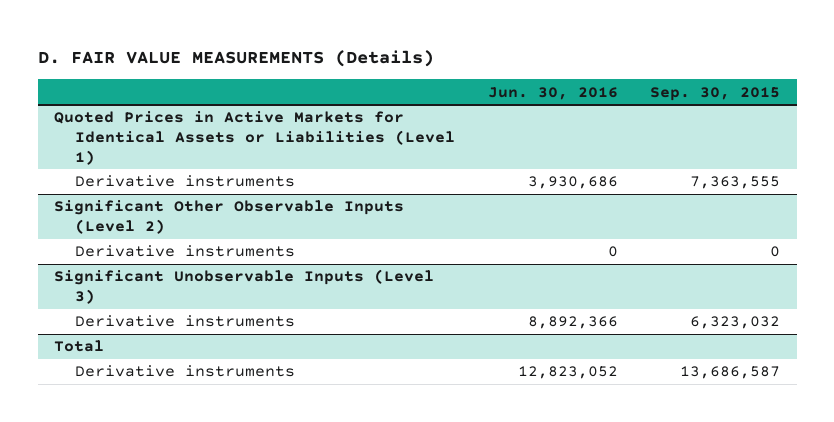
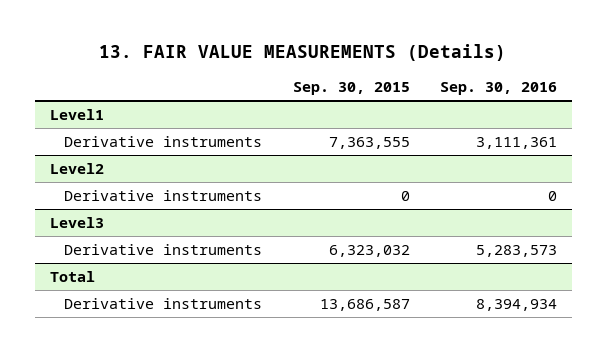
[37,50,434,68] D. FAIR VALUE MEASUREMENTS (Details) -> [99,44,507,62] 13. FAIR VALUE MEASUREMENTS (Details)
[487,86,618,100] Jun. 30, 2016 -> none
none -> [439,82,557,96] Sep. 30, 2016
[53,111,455,165] Quoted Prices in Active Markets for Identical Assets or Liabilities (Level 1) -> [50,108,105,120] Level1
[53,200,404,235] Significant Other Observable Inputs (Level 2) -> [50,162,105,174] Level2
[53,269,434,305] Significant Unobservable Inputs (Level 3) -> [50,216,105,228] Level3

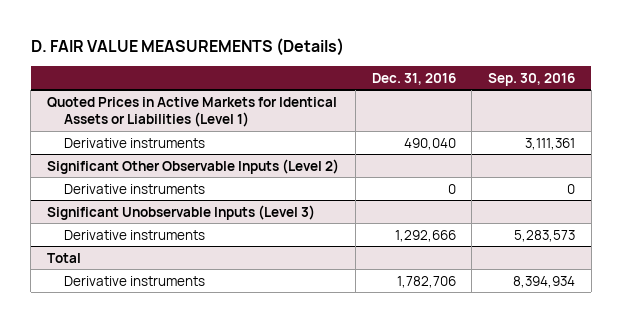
[99,44,507,62] 13. FAIR VALUE MEASUREMENTS (Details) -> [30,38,344,57] D. FAIR VALUE MEASUREMENTS (Details)
[292,82,410,96] Sep. 30, 2015 -> none
none -> [371,72,456,85] Dec. 31, 2016
[50,108,105,120] Level1 -> [47,96,338,128] Quoted Prices in Active Markets for Identical Assets or Liabilities (Level 1)
[50,162,105,174] Level2 -> [47,158,340,174] Significant Other Observable Inputs (Level 2)
[50,216,105,228] Level3 -> [47,204,316,220] Significant Unobservable Inputs (Level 3)

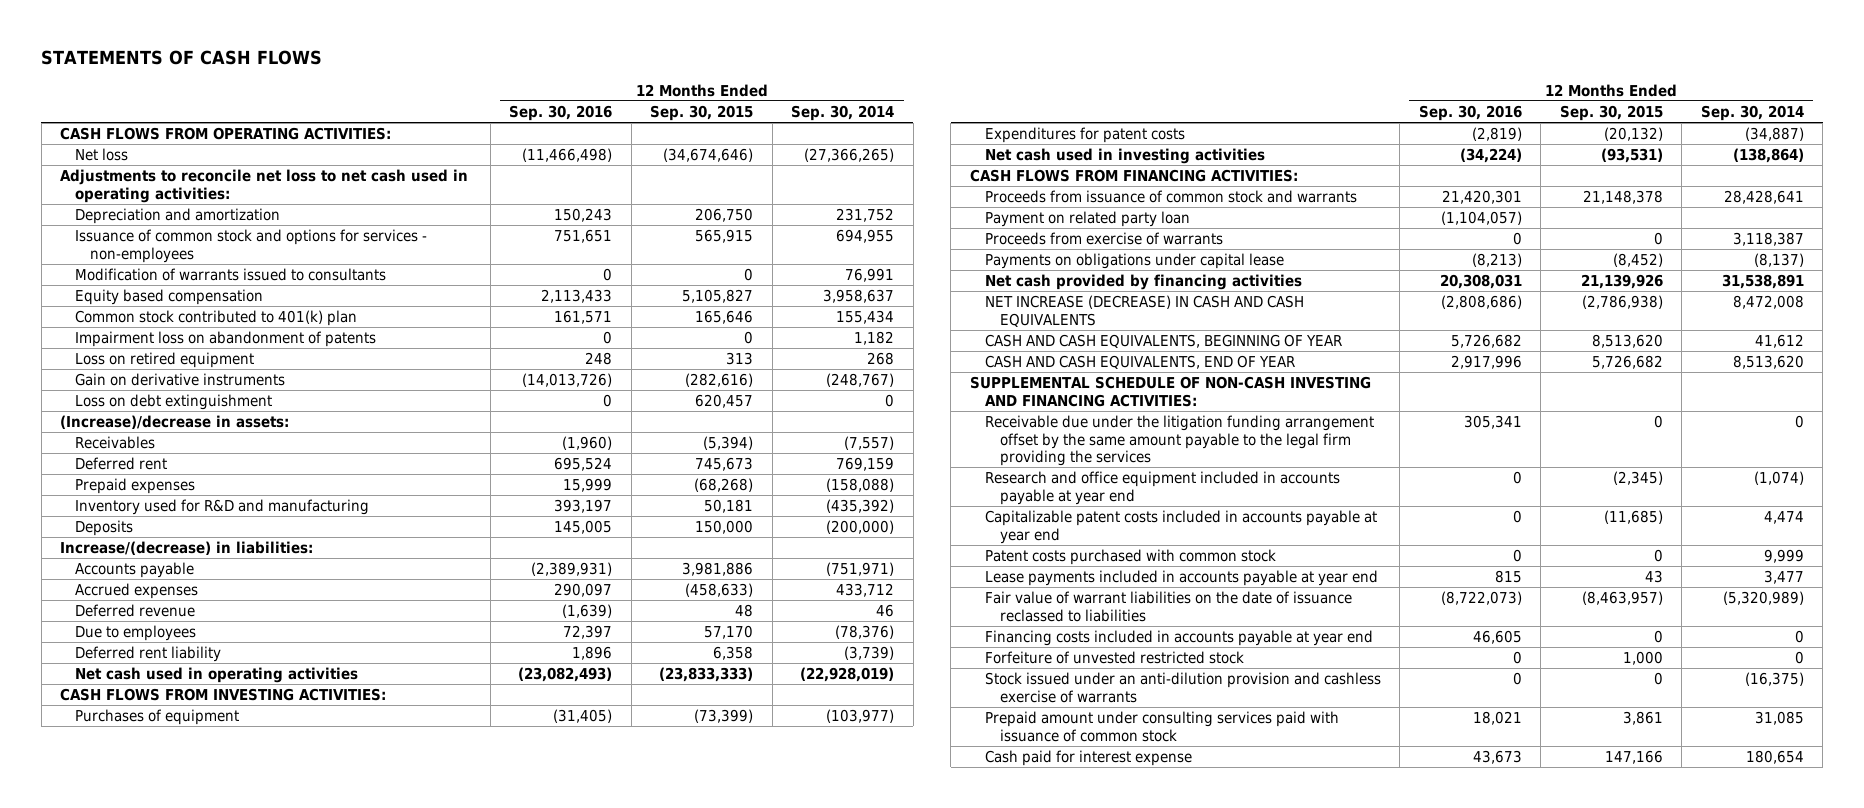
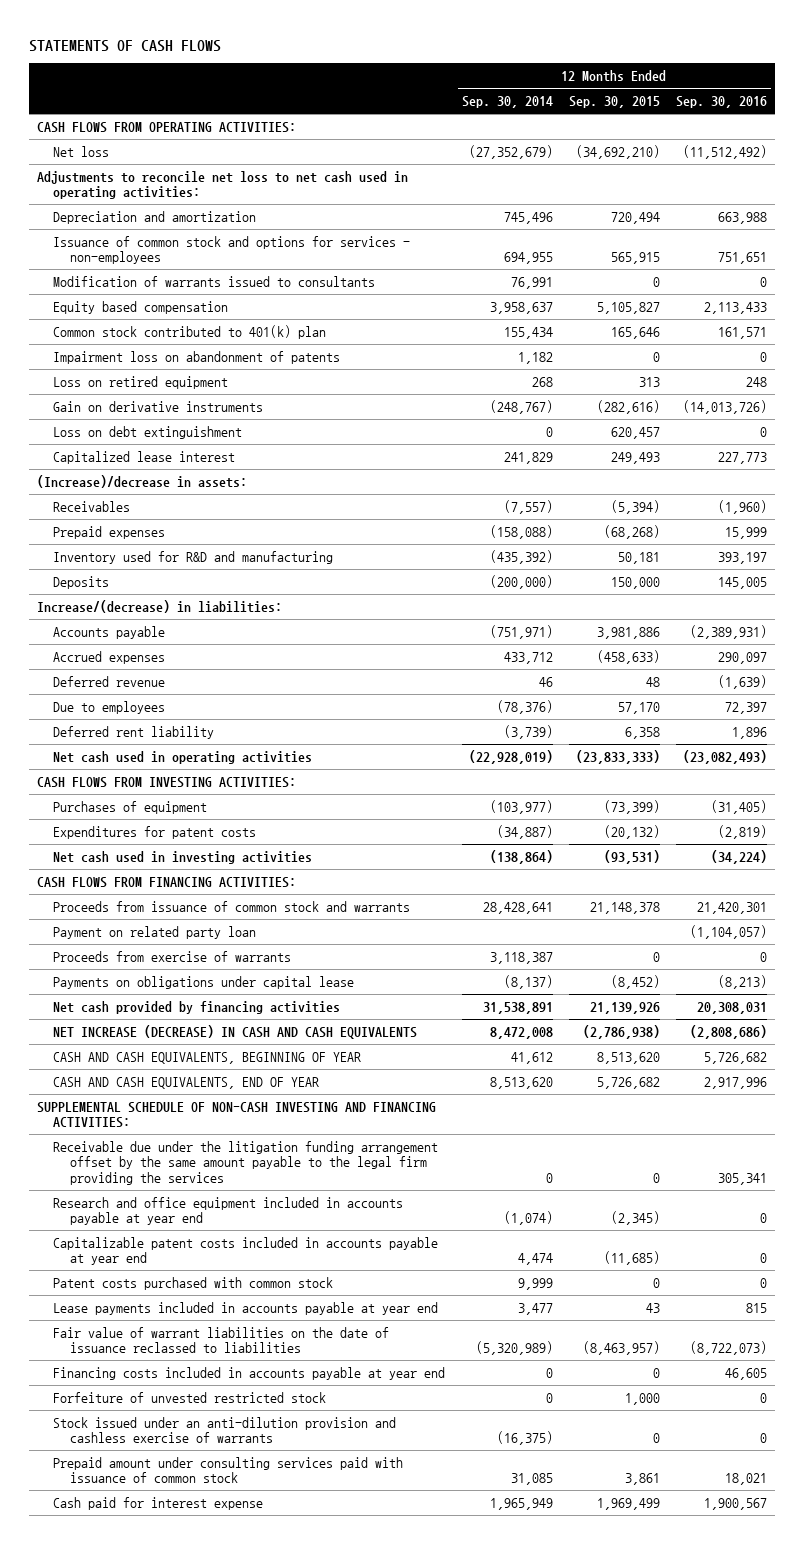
[522,148,613,163] (11,466,498) -> [683,144,768,159] (11,512,492)
[663,148,754,163] (34,674,646) -> [575,144,660,159] (34,692,210)
[804,148,895,163] (27,366,265) -> [468,144,553,159] (27,352,679)
[554,208,613,223] 150,243 -> [718,211,768,224] 663,988
[695,208,754,223] 206,750 -> [610,211,660,224] 720,494
[836,208,895,223] 231,752 -> [503,211,553,224] 745,496
none -> [53,450,236,464] Capitalized lease interest
[75,457,168,471] Deferred rent -> none
[1472,750,1522,765] 43,673 -> [704,1497,768,1510] 1,900,567
[1604,750,1663,765] 147,166 -> [596,1497,660,1510] 1,969,499
[1745,750,1804,765] 180,654 -> [489,1497,553,1510] 1,965,949

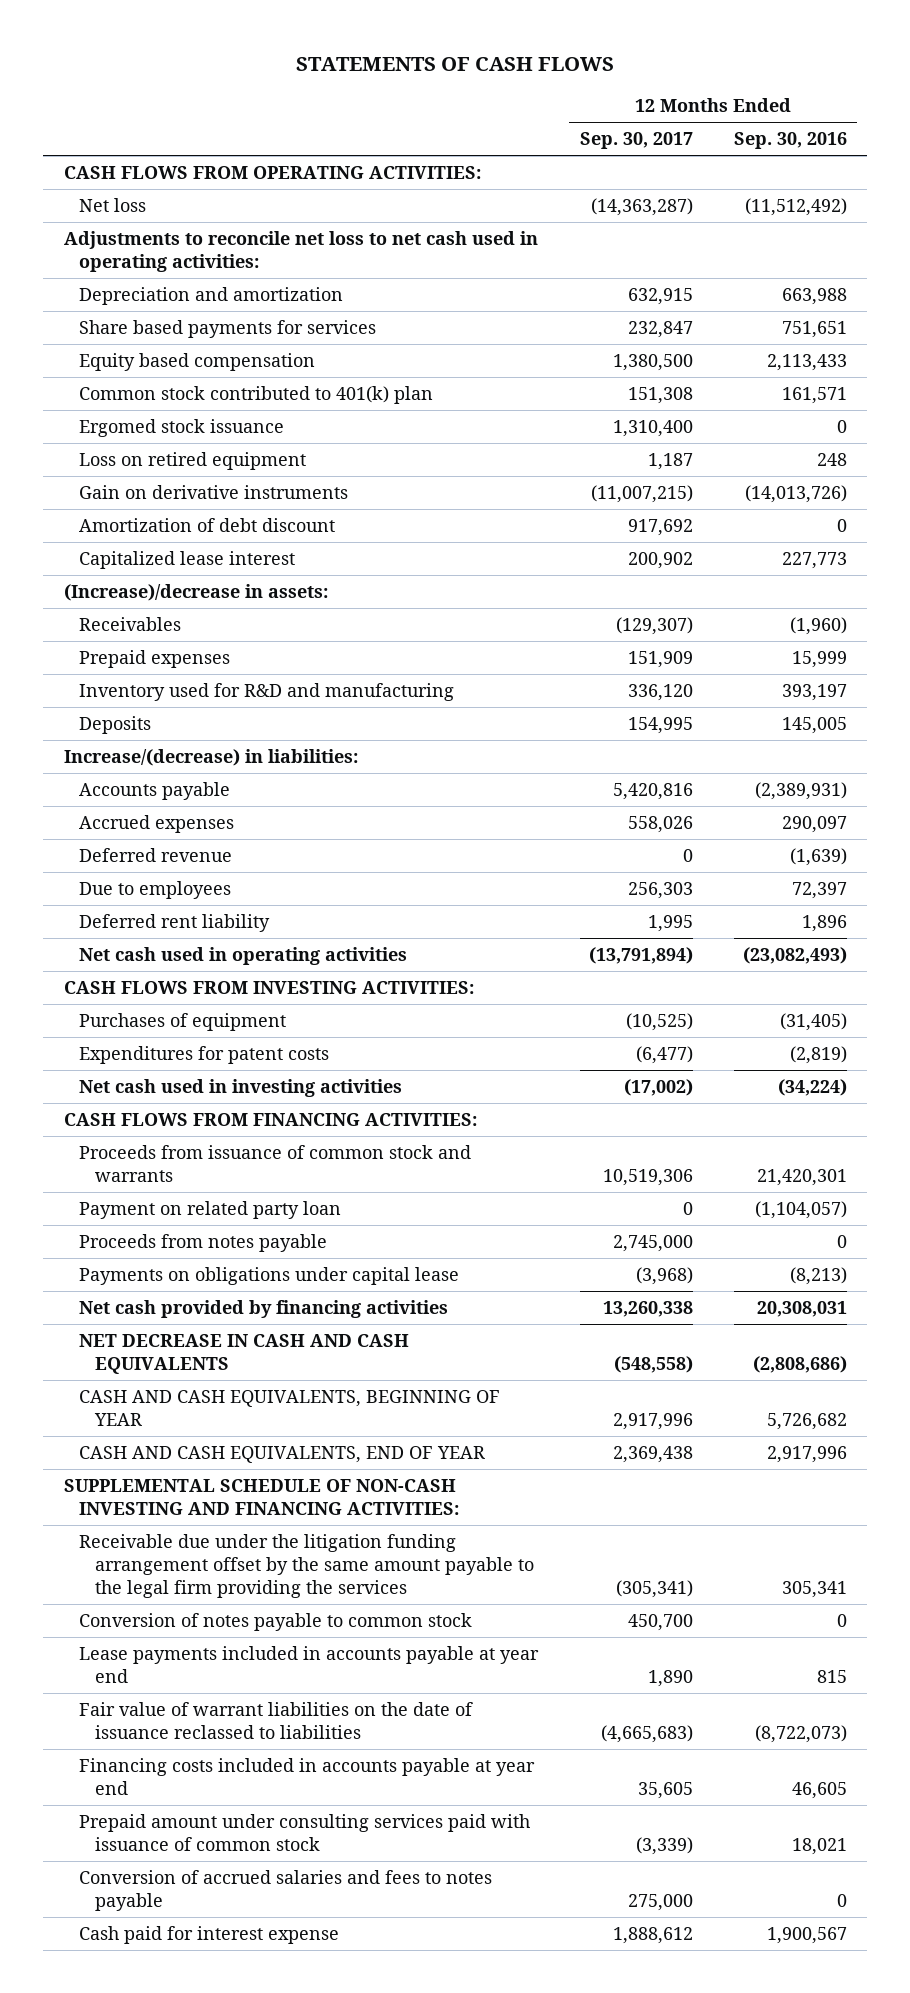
[461,96,553,109] Sep. 30, 2014 -> none
[568,96,660,109] Sep. 30, 2015 -> none
none -> [579,132,693,150] Sep. 30, 2017
[53,275,376,287] Modification of warrants issued to consultants -> none
[53,235,411,265] Issuance of common stock and options for services - non-employees -> [79,320,377,339] Share based payments for services
[53,350,341,364] Impairment loss on abandonment of patents -> none
none -> [79,419,285,438] Ergomed stock issuance
[53,425,243,439] Loss on debt extinguishment -> none
none -> [79,518,336,533] Amortization of debt discount
[53,950,292,962] Proceeds from exercise of warrants -> none
none -> [79,1234,328,1253] Proceeds from notes payable
[53,1024,418,1039] NET INCREASE (DECREASE) IN CASH AND CASH EQUIVALENTS -> [79,1334,410,1375] NET DECREASE IN CASH AND CASH EQUIVALENTS
[53,1196,404,1226] Research and office equipment included in accounts payable at year end -> none
[53,1236,439,1266] Capitalizable patent costs included in accounts payable at year end -> none
[53,1276,334,1290] Patent costs purchased with common stock -> none
none -> [79,1613,473,1632] Conversion of notes payable to common stock
[53,1391,327,1403] Forfeiture of unvested restricted stock -> none
[53,1416,397,1444] Stock issued under an anti-dilution provision and cashless exercise of warrants -> none
none -> [79,1870,493,1912] Conversion of accrued salaries and fees to notes payable

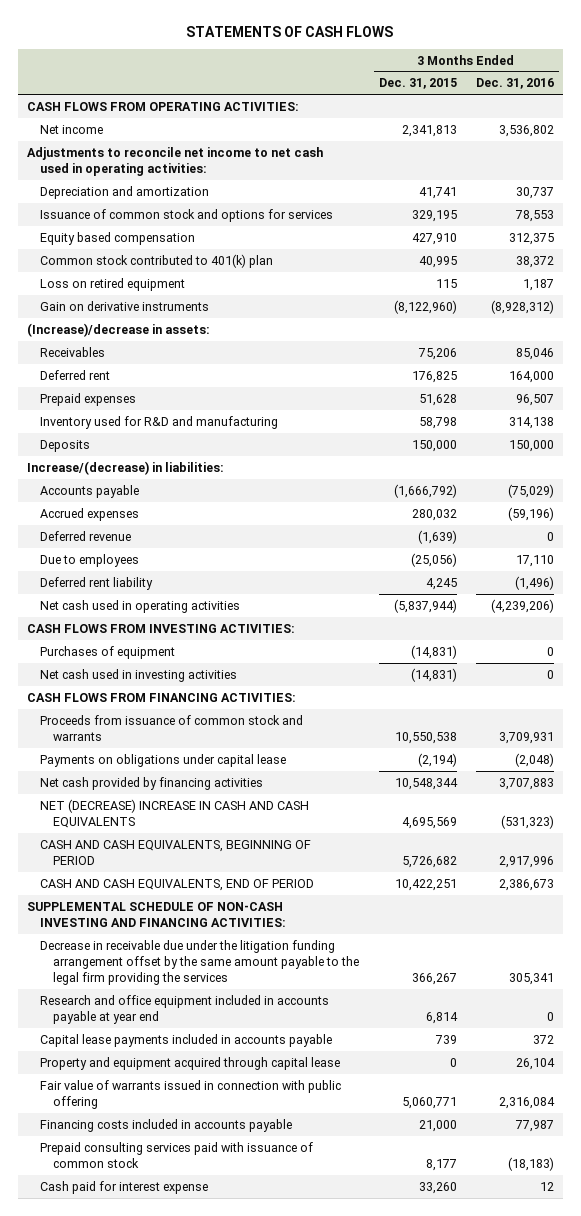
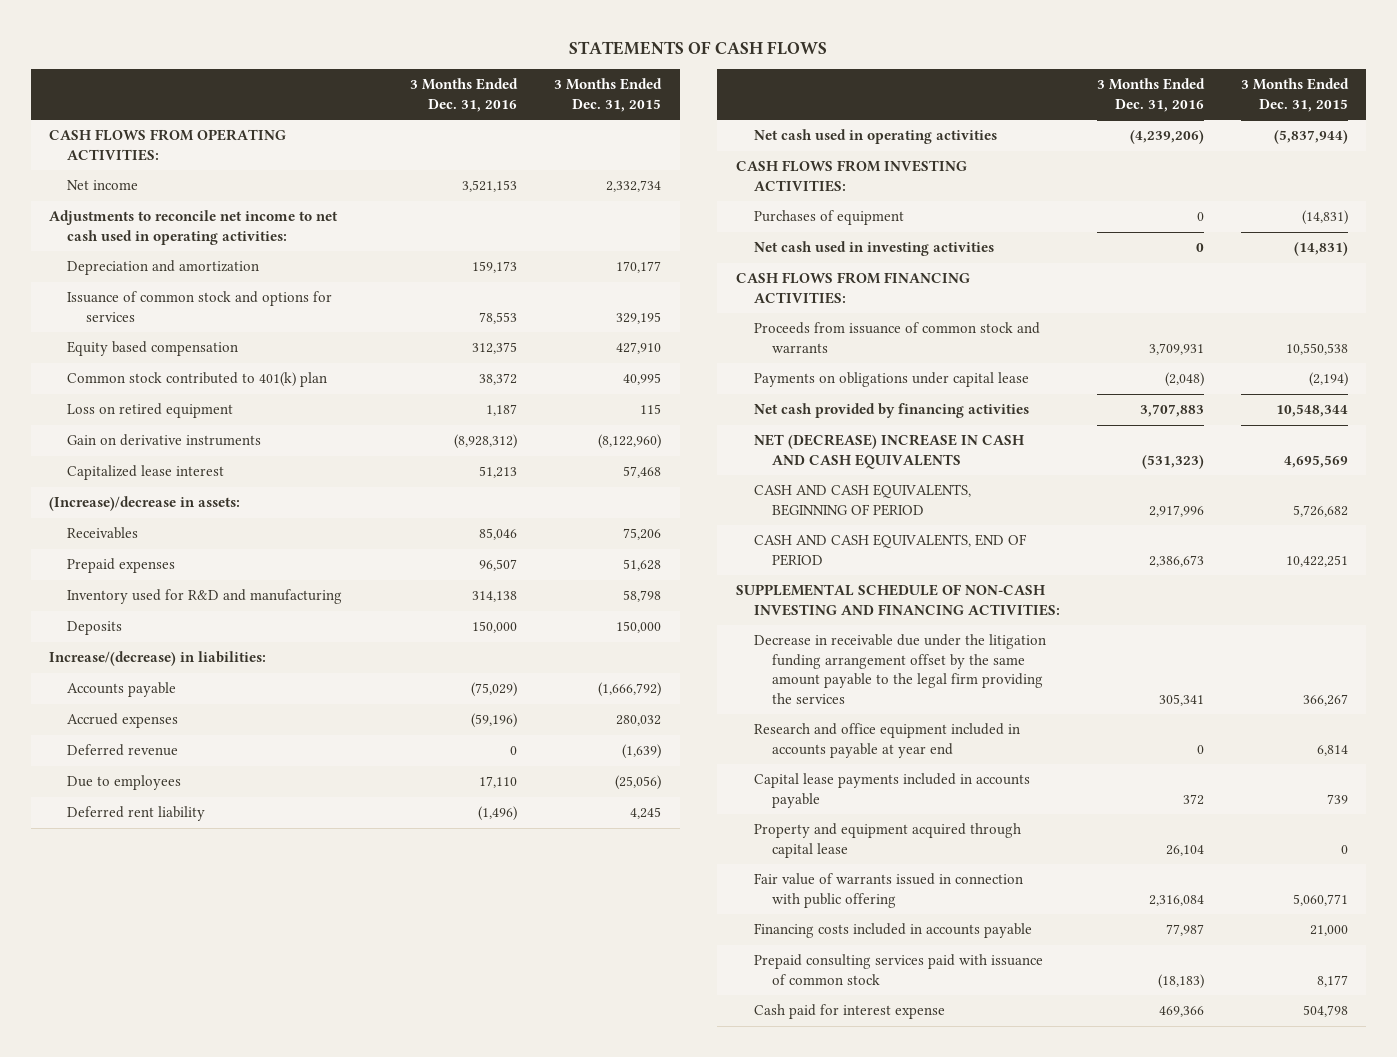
[401,124,457,137] 2,341,813 -> [606,180,662,193] 2,332,734
[498,124,554,137] 3,536,802 -> [462,180,518,193] 3,521,153
[418,186,457,199] 41,741 -> [616,261,662,274] 170,177
[515,186,554,199] 30,737 -> [472,261,518,274] 159,173
none -> [67,465,225,481] Capitalized lease interest
[40,369,111,380] Deferred rent -> none
[418,1181,457,1194] 33,260 -> [1302,1005,1348,1018] 504,798
[539,1181,554,1191] 12 -> [1159,1006,1205,1018] 469,366

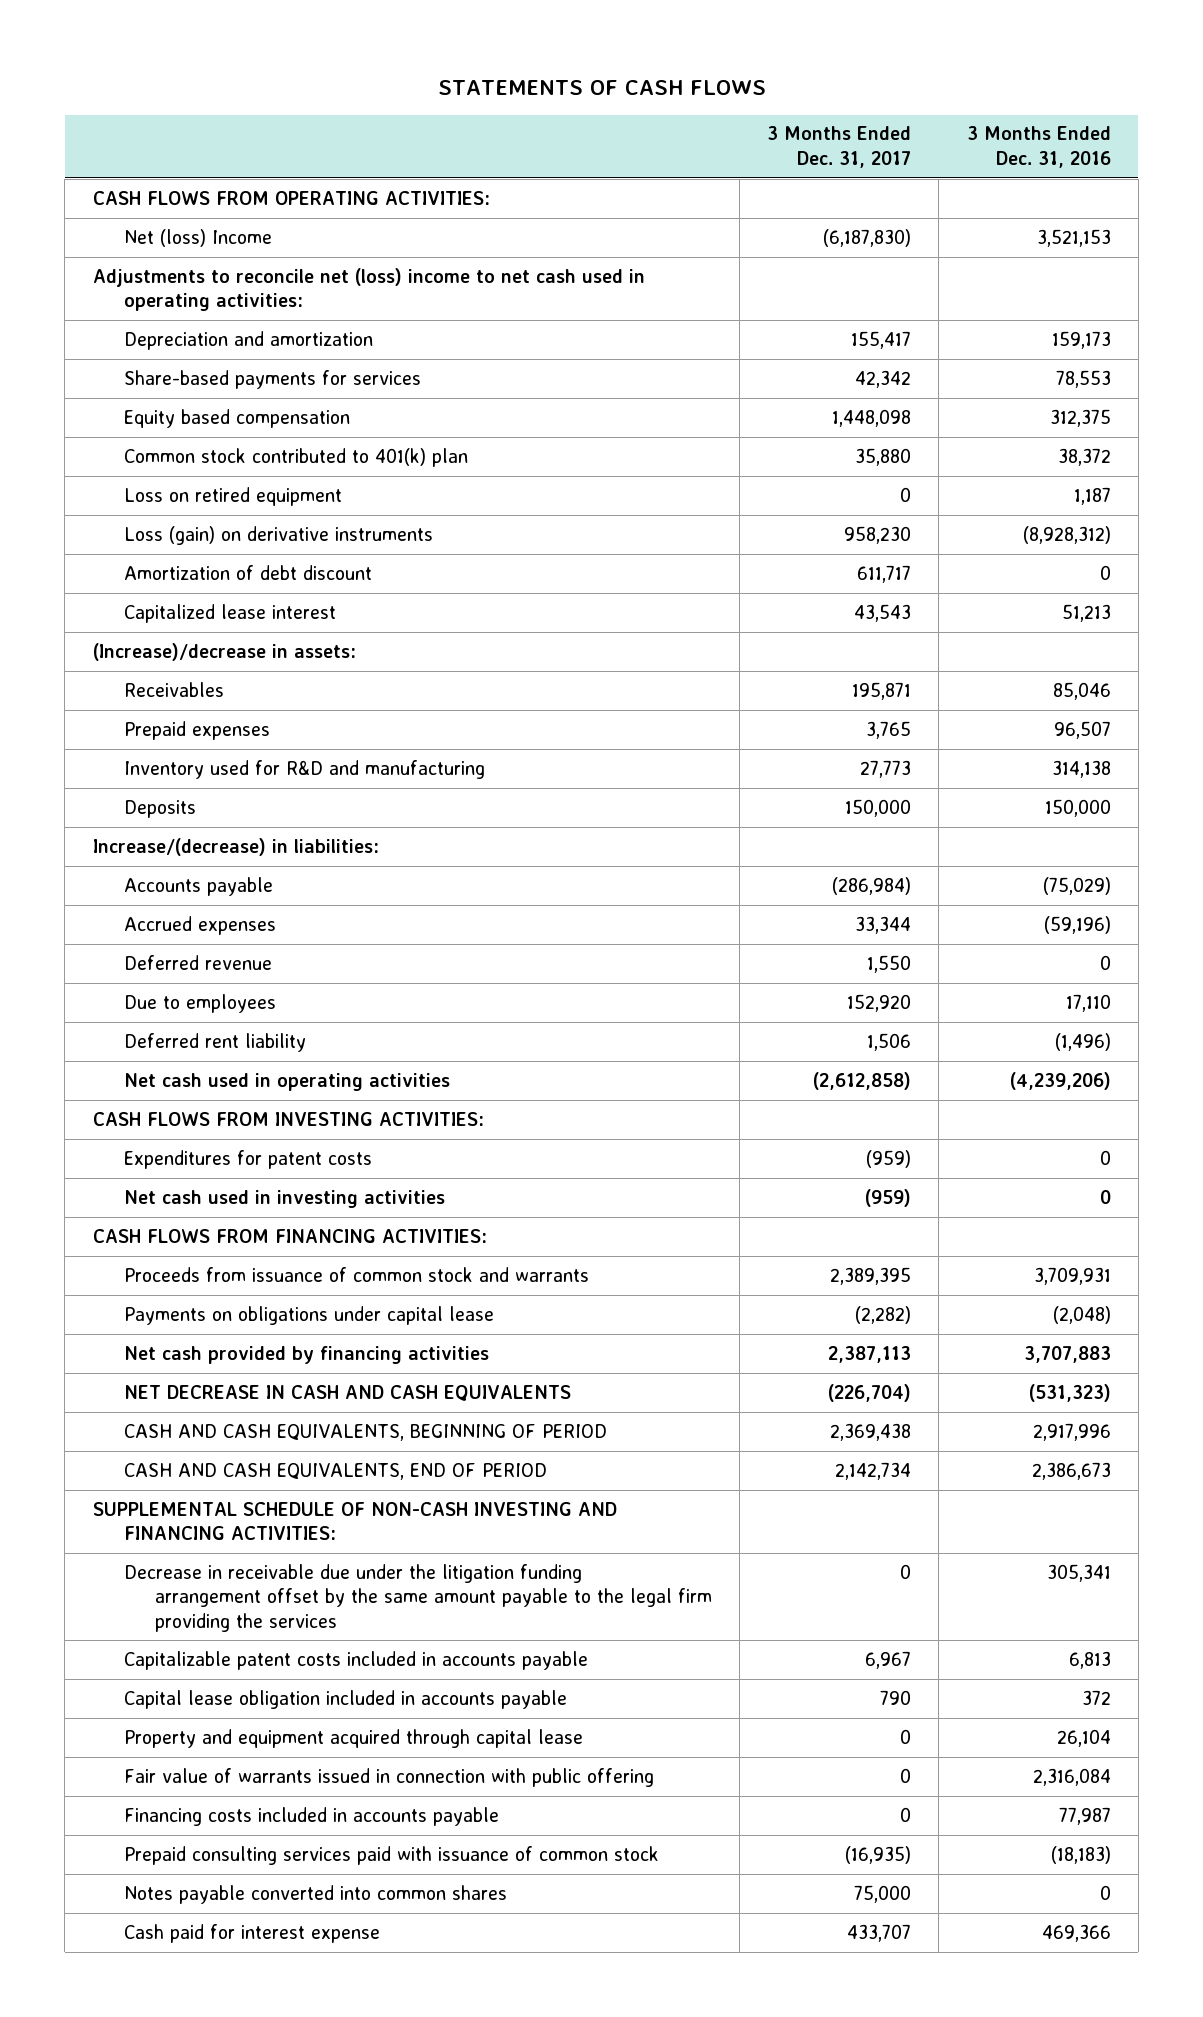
[554,78,663,112] 3 Months Ended Dec. 31, 2015 -> none
none -> [767,126,912,168] 3 Months Ended Dec. 31, 2017
[67,180,139,191] Net income -> [123,228,272,247] Net (loss) Income
[49,210,339,245] Adjustments to reconcile net income to net cash used in operating activities: -> [92,267,645,312] Adjustments to reconcile net (loss) income to net cash used in operating activities:
[67,291,333,322] Issuance of common stock and options for services -> [123,369,421,389] Share-based payments for services
[67,434,262,447] Gain on derivative instruments -> [123,525,433,545] Loss (gain) on derivative instruments
none -> [123,564,372,580] Amortization of debt discount
[754,210,905,226] Purchases of equipment -> none
none -> [123,1149,372,1169] Expenditures for patent costs
[754,434,1025,469] NET (DECREASE) INCREASE IN CASH AND CASH EQUIVALENTS -> [123,1384,571,1401] NET DECREASE IN CASH AND CASH EQUIVALENTS
[754,723,1021,758] Research and office equipment included in accounts payable at year end -> [123,1650,588,1670] Capitalizable patent costs included in accounts payable
[1197,744,1205,754] 0 -> [1068,1650,1111,1669] 6,813
[754,773,1031,808] Capital lease payments included in accounts payable -> [123,1689,567,1709] Capital lease obligation included in accounts payable
none -> [123,1884,507,1904] Notes payable converted into common shares

